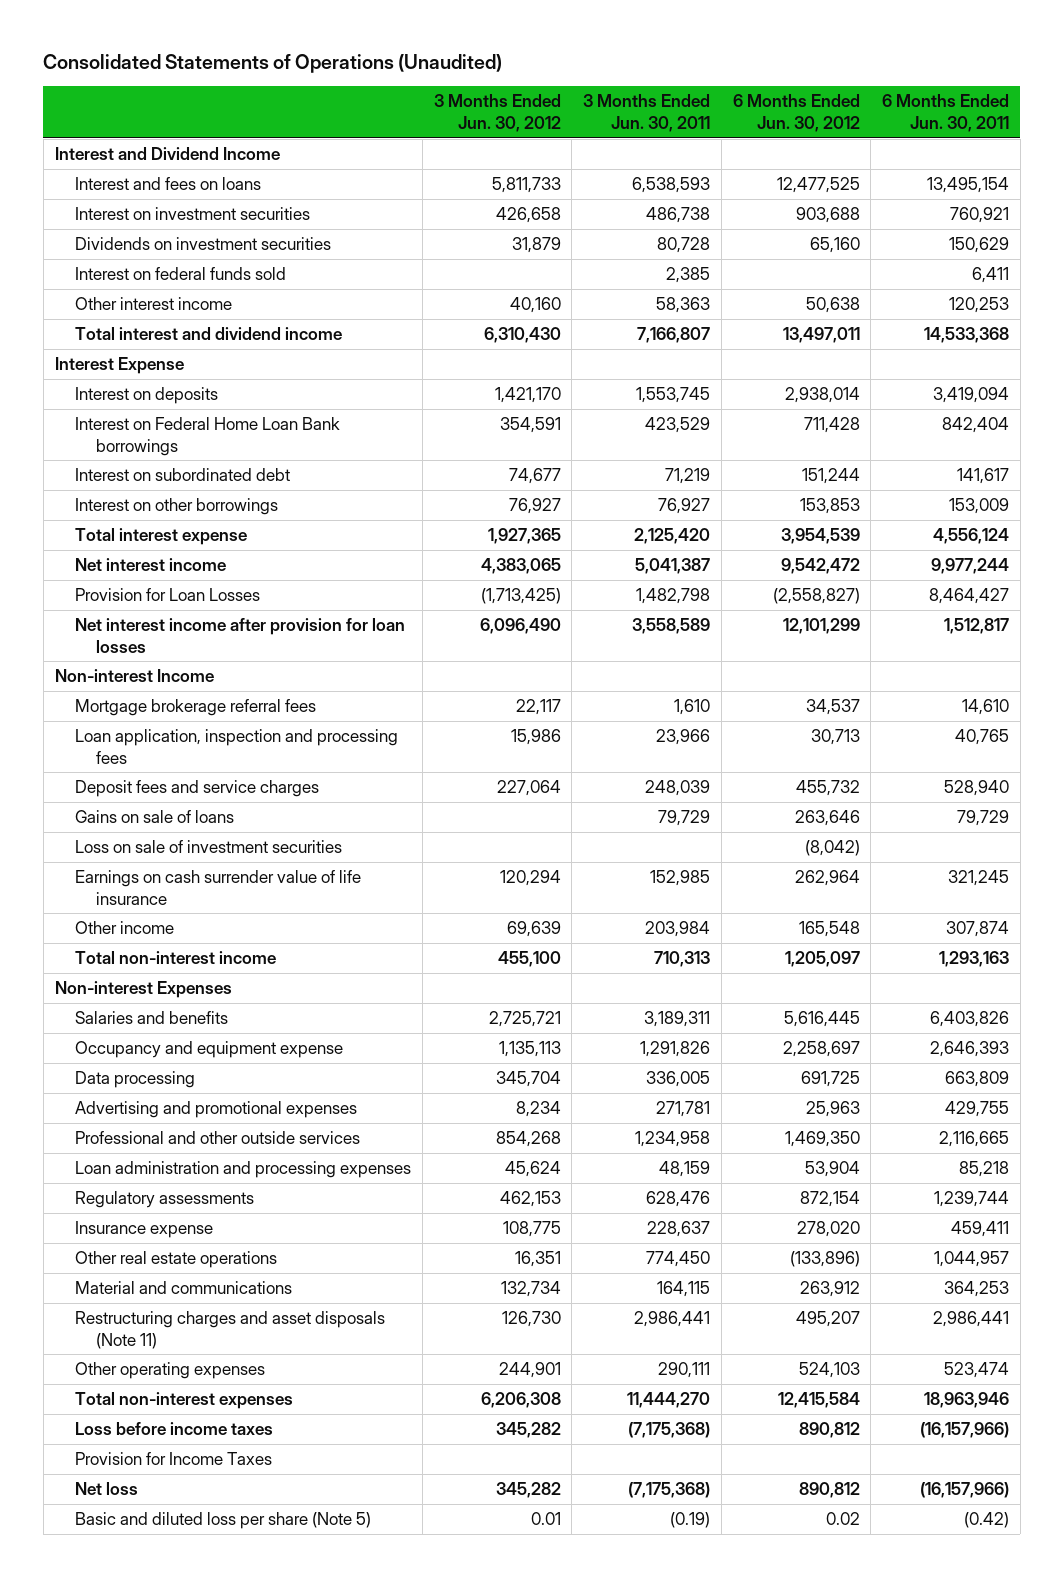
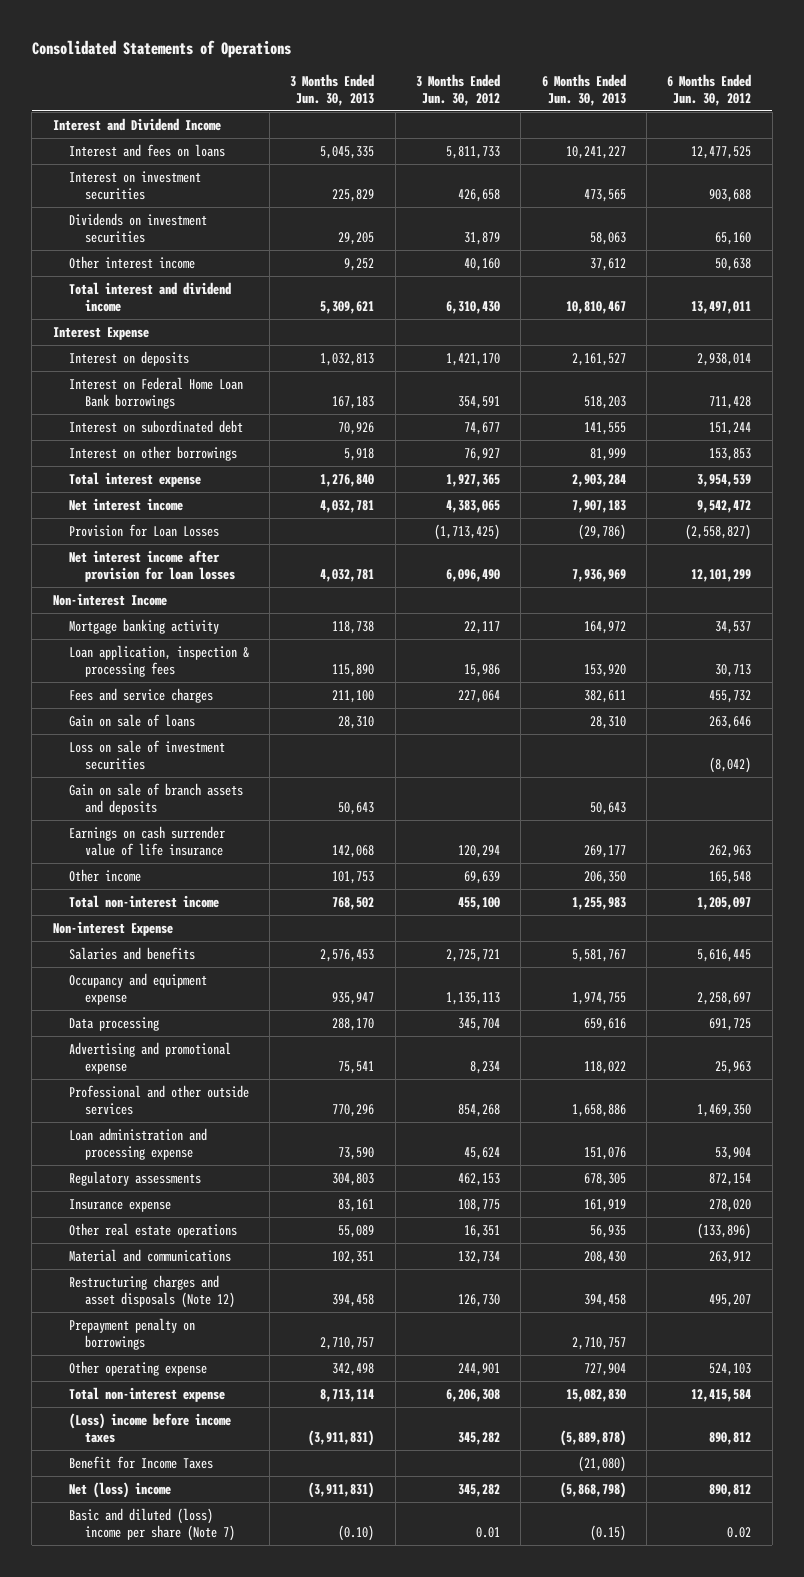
[43,54,503,74] Consolidated Statements of Operations (Unaudited) -> [31,39,291,58] Consolidated Statements of Operations
[583,94,711,132] 3 Months Ended Jun. 30, 2011 -> none
[882,94,1010,132] 6 Months Ended Jun. 30, 2011 -> none
none -> [290,73,375,106] 3 Months Ended Jun. 30, 2013
none -> [541,73,626,106] 6 Months Ended Jun. 30, 2013
[75,267,287,281] Interest on federal funds sold -> none
[75,699,317,717] Mortgage brokerage referral fees -> [68,618,219,634] Mortgage banking activity
[75,729,399,764] Loan application, inspection and processing fees -> [68,644,249,677] Loan application, inspection & processing fees
[75,780,320,798] Deposit fees and service charges -> [68,687,213,703] Fees and service charges
[75,810,235,824] Gains on sale of loans -> [68,713,195,727] Gain on sale of loans
none -> [68,782,243,815] Gain on sale of branch assets and deposits
[794,870,860,887] 262,964 -> [709,844,752,858] 262,963
[54,981,232,999] Non-interest Expenses -> [52,920,173,936] Non-interest Expense
[75,1101,358,1119] Advertising and promotional expenses -> [68,1041,231,1074] Advertising and promotional expense
[75,1161,412,1179] Loan administration and processing expenses -> [68,1127,207,1160] Loan administration and processing expense
[75,1311,386,1349] Restructuring charges and asset disposals (Note 11) -> [68,1274,235,1308] Restructuring charges and asset disposals (Note 12)
none -> [68,1317,195,1350] Prepayment penalty on borrowings
[75,1362,266,1380] Other operating expenses -> [68,1360,207,1376] Other operating expense
[75,1392,294,1410] Total non-interest expenses -> [68,1386,225,1402] Total non-interest expense
[75,1422,274,1436] Loss before income taxes -> [68,1412,231,1443] (Loss) income before income taxes
[75,1452,273,1466] Provision for Income Taxes -> [68,1455,213,1469] Benefit for Income Taxes
[75,1482,139,1496] Net loss -> [68,1481,171,1498] Net (loss) income
[75,1512,372,1530] Basic and diluted loss per share (Note 5) -> [68,1507,235,1541] Basic and diluted (loss) income per share (Note 7)

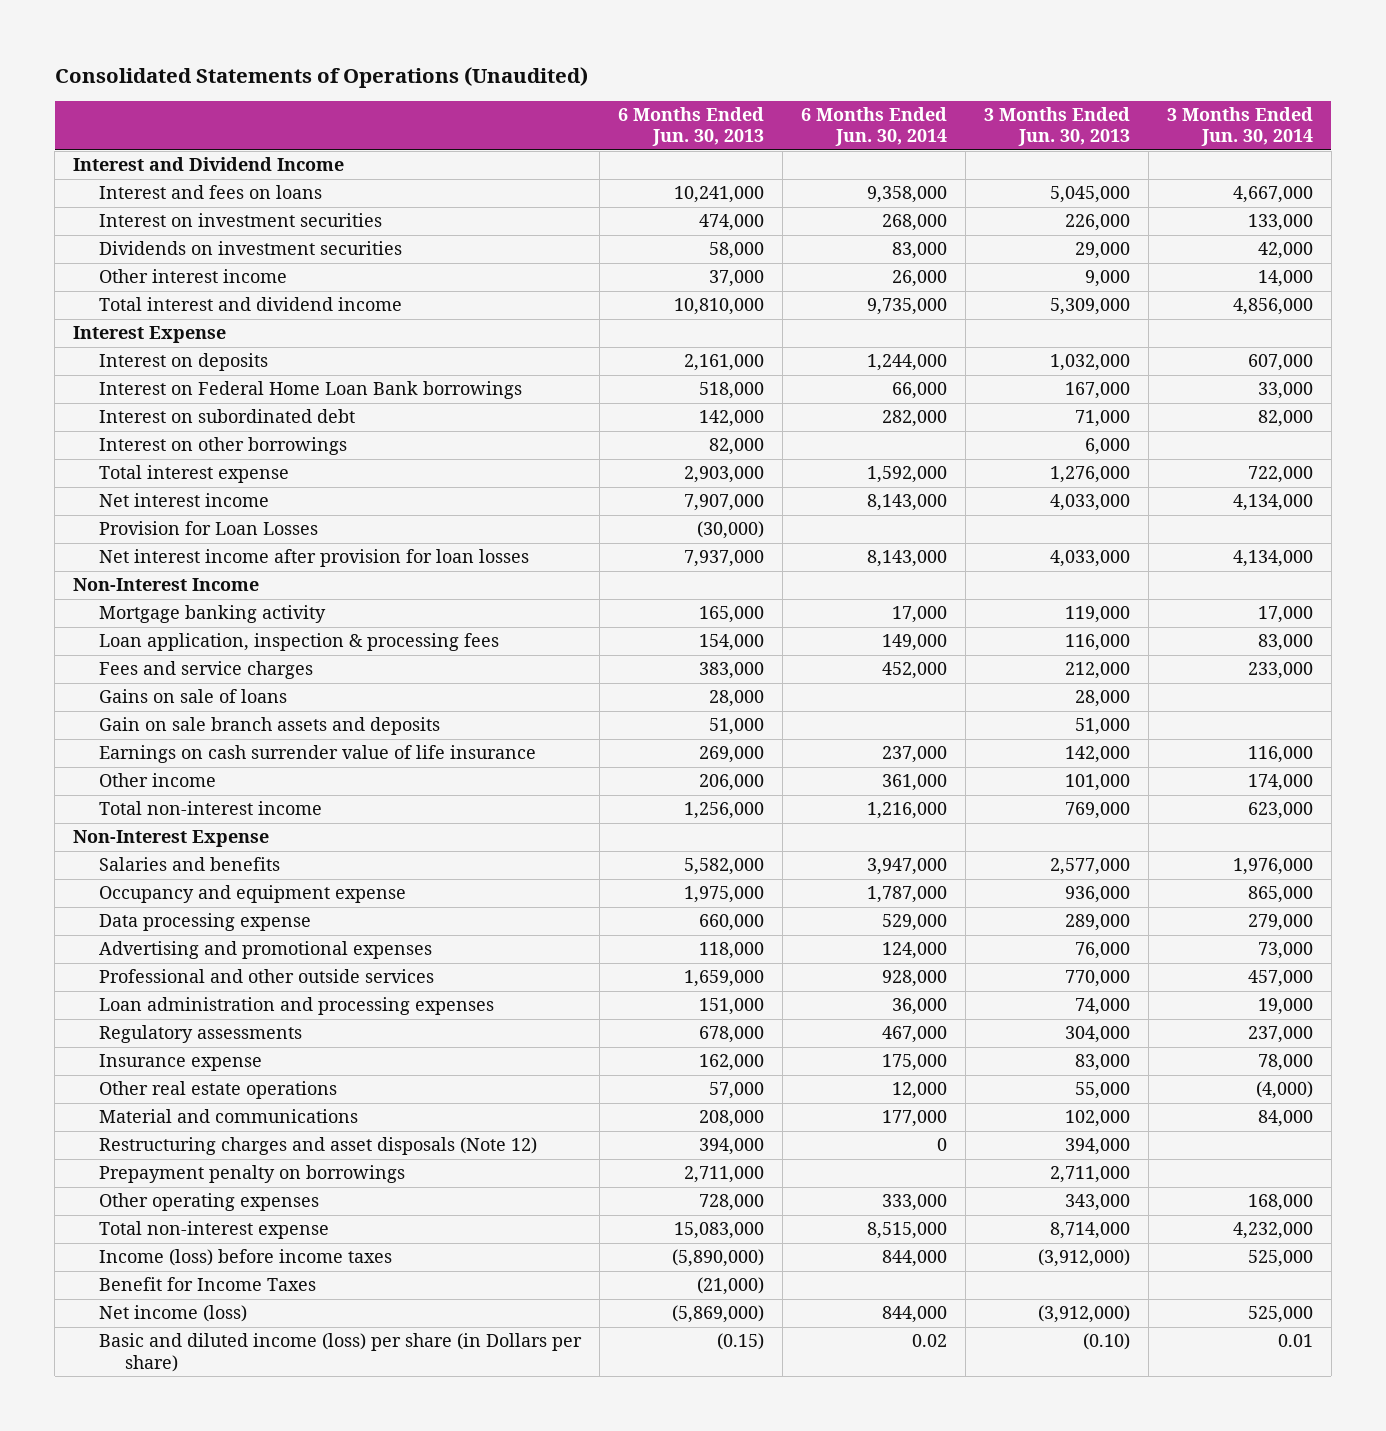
[31,39,291,58] Consolidated Statements of Operations -> [54,66,588,88] Consolidated Statements of Operations (Unaudited)
[416,73,501,106] 3 Months Ended Jun. 30, 2012 -> none
[667,73,752,106] 6 Months Ended Jun. 30, 2012 -> none
none -> [801,107,948,147] 6 Months Ended Jun. 30, 2014
none -> [1166,107,1313,147] 3 Months Ended Jun. 30, 2014
[320,145,375,159] 5,045,335 -> [1049,186,1130,204] 5,045,000
[565,145,626,159] 10,241,227 -> [674,186,765,204] 10,241,000
[332,188,375,202] 225,829 -> [1064,214,1130,232] 226,000
[583,188,626,202] 473,565 -> [699,214,765,232] 474,000
[338,231,375,245] 29,205 -> [1074,242,1130,260] 29,000
[589,231,626,245] 58,063 -> [709,242,765,260] 58,000
[344,257,375,271] 9,252 -> [1084,270,1130,288] 9,000
[589,257,626,271] 37,612 -> [709,270,765,288] 37,000
[320,300,375,314] 5,309,621 -> [1049,298,1130,316] 5,309,000
[565,300,626,314] 10,810,467 -> [674,298,765,316] 10,810,000
[68,739,225,770] Loss on sale of investment securities -> none
[320,352,375,366] 1,032,813 -> [1049,354,1130,372] 1,032,000
[571,352,626,366] 2,161,527 -> [684,354,765,372] 2,161,000
[332,395,375,409] 167,183 -> [1064,382,1130,400] 167,000
[583,395,626,409] 518,203 -> [699,382,765,400] 518,000
[338,421,375,435] 70,926 -> [1074,410,1130,428] 71,000
[583,421,626,435] 141,555 -> [699,410,765,428] 142,000
[344,447,375,461] 5,918 -> [1084,438,1130,456] 6,000
[589,447,626,461] 81,999 -> [709,438,765,456] 82,000
[320,473,375,487] 1,276,840 -> [1049,466,1130,484] 1,276,000
[571,473,626,487] 2,903,284 -> [684,466,765,484] 2,903,000
[320,499,375,513] 4,032,781 -> [1049,494,1130,512] 4,033,000
[571,499,626,513] 7,907,183 -> [684,494,765,512] 7,907,000
[577,523,626,540] (29,786) -> [697,521,765,540] (30,000)
[320,568,375,582] 4,032,781 -> [1049,550,1130,568] 4,033,000
[571,568,626,582] 7,936,969 -> [684,550,765,568] 7,937,000
[52,592,167,606] Non-interest Income -> [73,578,260,592] Non-Interest Income
[332,620,375,634] 118,738 -> [1064,606,1130,624] 119,000
[583,620,626,634] 164,972 -> [699,606,765,624] 165,000
[332,663,375,677] 115,890 -> [1064,634,1130,652] 116,000
[583,663,626,677] 153,920 -> [699,634,765,652] 154,000
[332,689,375,703] 211,100 -> [1064,662,1130,680] 212,000
[583,689,626,703] 382,611 -> [699,662,765,680] 383,000
[68,713,195,727] Gain on sale of loans -> [99,689,288,704] Gains on sale of loans
[338,715,375,729] 28,310 -> [1074,690,1130,708] 28,000
[589,715,626,729] 28,310 -> [709,690,765,708] 28,000
[68,782,243,815] Gain on sale of branch assets and deposits -> [99,717,441,736] Gain on sale branch assets and deposits
[338,801,375,815] 50,643 -> [1074,718,1130,736] 51,000
[589,801,626,815] 50,643 -> [709,718,765,736] 51,000
[332,844,375,858] 142,068 -> [1064,746,1130,764] 142,000
[583,844,626,858] 269,177 -> [699,746,765,764] 269,000
[332,870,375,884] 101,753 -> [1064,774,1130,792] 101,000
[583,870,626,884] 206,350 -> [699,774,765,792] 206,000
[332,896,375,910] 768,502 -> [1064,802,1130,820] 769,000
[571,896,626,910] 1,255,983 -> [684,802,765,820] 1,256,000
[52,920,173,936] Non-interest Expense -> [73,830,270,848] Non-Interest Expense
[320,948,375,962] 2,576,453 -> [1049,858,1130,876] 2,577,000
[571,948,626,962] 5,581,767 -> [684,858,765,876] 5,582,000
[332,991,375,1005] 935,947 -> [1064,886,1130,904] 936,000
[571,991,626,1005] 1,974,755 -> [684,886,765,904] 1,975,000
[68,1016,159,1031] Data processing -> [99,913,312,932] Data processing expense
[332,1017,375,1031] 288,170 -> [1064,914,1130,932] 289,000
[583,1017,626,1031] 659,616 -> [699,914,765,932] 660,000
[68,1041,231,1074] Advertising and promotional expense -> [99,941,433,960] Advertising and promotional expenses
[338,1060,375,1074] 75,541 -> [1074,942,1130,960] 76,000
[583,1060,626,1074] 118,022 -> [699,942,765,960] 118,000
[332,1103,375,1117] 770,296 -> [1064,970,1130,988] 770,000
[571,1103,626,1117] 1,658,886 -> [684,970,765,988] 1,659,000
[68,1127,207,1160] Loan administration and processing expense -> [99,997,495,1016] Loan administration and processing expenses
[338,1146,375,1160] 73,590 -> [1074,998,1130,1016] 74,000
[583,1146,626,1160] 151,076 -> [699,998,765,1016] 151,000
[332,1172,375,1186] 304,803 -> [1064,1026,1130,1044] 304,000
[583,1172,626,1186] 678,305 -> [699,1026,765,1044] 678,000
[338,1198,375,1212] 83,161 -> [1074,1054,1130,1072] 83,000
[583,1198,626,1212] 161,919 -> [699,1054,765,1072] 162,000
[338,1224,375,1238] 55,089 -> [1074,1082,1130,1100] 55,000
[589,1224,626,1238] 56,935 -> [709,1082,765,1100] 57,000
[332,1250,375,1264] 102,351 -> [1064,1110,1130,1128] 102,000
[583,1250,626,1264] 208,430 -> [699,1110,765,1128] 208,000
[332,1293,375,1307] 394,458 -> [1064,1138,1130,1156] 394,000
[583,1293,626,1307] 394,458 -> [699,1138,765,1156] 394,000
[320,1336,375,1350] 2,710,757 -> [1049,1166,1130,1184] 2,711,000
[571,1336,626,1350] 2,710,757 -> [684,1166,765,1184] 2,711,000
[68,1360,207,1376] Other operating expense -> [99,1193,320,1212] Other operating expenses
[332,1362,375,1376] 342,498 -> [1064,1194,1130,1212] 343,000
[583,1362,626,1376] 727,904 -> [699,1194,765,1212] 728,000
[320,1388,375,1402] 8,713,114 -> [1049,1222,1130,1240] 8,714,000
[565,1388,626,1402] 15,082,830 -> [674,1222,765,1240] 15,083,000
[68,1412,231,1443] (Loss) income before income taxes -> [99,1249,393,1267] Income (loss) before income taxes
[308,1429,375,1446] (3,911,831) -> [1037,1249,1130,1268] (3,912,000)
[559,1429,626,1446] (5,889,878) -> [672,1249,765,1268] (5,890,000)
[577,1455,626,1472] (21,080) -> [697,1277,765,1296] (21,000)
[68,1481,171,1498] Net (loss) income -> [99,1305,248,1323] Net income (loss)
[308,1481,375,1498] (3,911,831) -> [1037,1305,1130,1324] (3,912,000)
[559,1481,626,1498] (5,868,798) -> [672,1305,765,1324] (5,869,000)
[68,1507,235,1541] Basic and diluted (loss) income per share (Note 7) -> [99,1333,583,1372] Basic and diluted income (loss) per share (in Dollars per share)

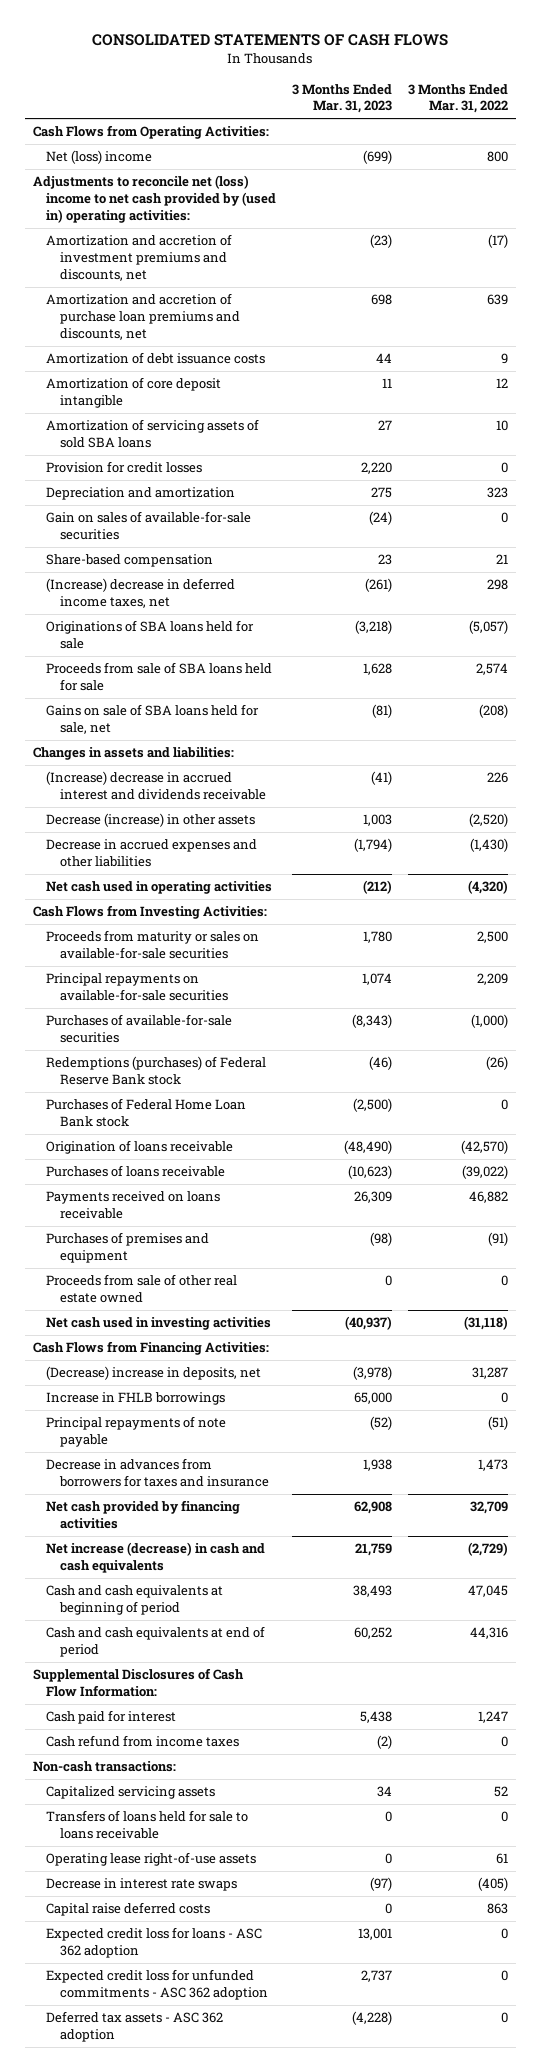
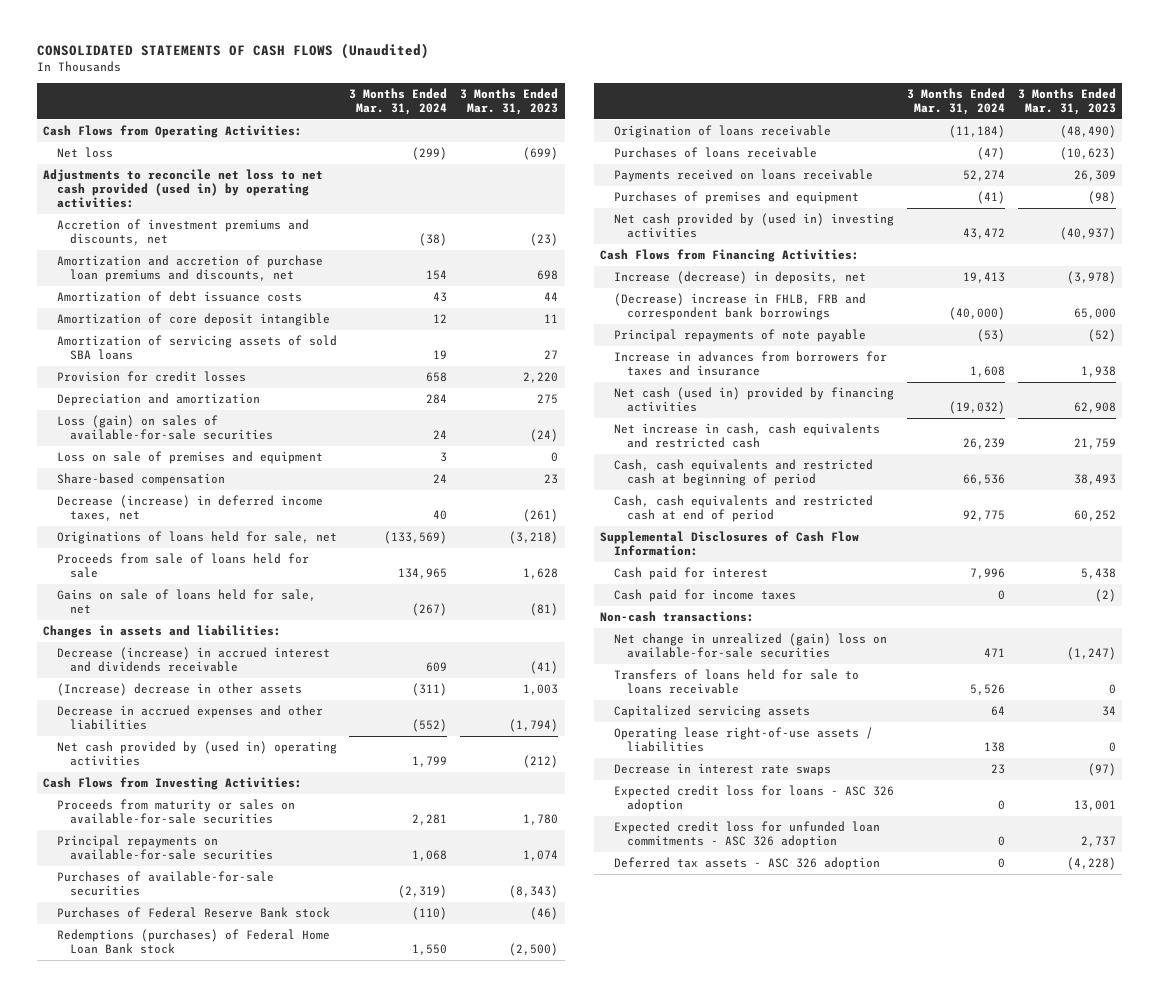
[92,34,449,47] CONSOLIDATED STATEMENTS OF CASH FLOWS -> [36,43,429,60] CONSOLIDATED STATEMENTS OF CASH FLOWS (Unaudited)
[407,83,508,114] 3 Months Ended Mar. 31, 2022 -> none
none -> [349,88,448,115] 3 Months Ended Mar. 31, 2024
[46,150,153,165] Net (loss) income -> [56,147,113,159] Net loss
[32,175,277,224] Adjustments to reconcile net (loss) income to net cash provided by (used in) operating activities: -> [43,169,324,209] Adjustments to reconcile net loss to net cash provided (used in) by operating activities:
[46,234,233,282] Amortization and accretion of investment premiums and discounts, net -> [56,219,309,246] Accretion of investment premiums and discounts, net
[46,511,252,541] Gain on sales of available-for-sale securities -> [56,415,273,441] Loss (gain) on sales of available-for-sale securities
none -> [56,451,323,465] Loss on sale of premises and equipment
[46,578,236,609] (Increase) decrease in deferred income taxes, net -> [56,495,323,522] Decrease (increase) in deferred income taxes, net
[46,620,255,650] Originations of SBA loans held for sale -> [56,531,337,545] Originations of loans held for sale, net
[46,662,273,692] Proceeds from sale of SBA loans held for sale -> [56,553,309,579] Proceeds from sale of loans held for sale
[46,704,260,735] Gains on sale of SBA loans held for sale, net -> [56,589,316,615] Gains on sale of loans held for sale, net
[46,771,266,801] (Increase) decrease in accrued interest and dividends receivable -> [56,647,330,673] Decrease (increase) in accrued interest and dividends receivable
[46,813,256,828] Decrease (increase) in other assets -> [56,683,302,697] (Increase) decrease in other assets
[46,881,273,895] Net cash used in operating activities -> [56,741,337,767] Net cash provided by (used in) operating activities
[46,1056,267,1086] Redemptions (purchases) of Federal Reserve Bank stock -> [56,907,330,919] Purchases of Federal Reserve Bank stock
[46,1098,247,1128] Purchases of Federal Home Loan Bank stock -> [56,929,330,955] Redemptions (purchases) of Federal Home Loan Bank stock
[46,1274,238,1304] Proceeds from sale of other real estate owned -> none
[46,1317,272,1331] Net cash used in investing activities -> [613,213,894,239] Net cash provided by (used in) investing activities
[46,1366,262,1381] (Decrease) increase in deposits, net -> [613,271,866,285] Increase (decrease) in deposits, net
[46,1392,226,1406] Increase in FHLB borrowings -> [613,293,866,321] (Decrease) increase in FHLB, FRB and correspondent bank borrowings
[46,1458,269,1488] Decrease in advances from borrowers for taxes and insurance -> [613,351,887,377] Increase in advances from borrowers for taxes and insurance
[46,1500,241,1530] Net cash provided by financing activities -> [613,387,894,413] Net cash (used in) provided by financing activities
[46,1542,266,1574] Net increase (decrease) in cash and cash equivalents -> [613,423,880,449] Net increase in cash, cash equivalents and restricted cash
[46,1585,224,1616] Cash and cash equivalents at beginning of period -> [613,459,873,487] Cash, cash equivalents and restricted cash at beginning of period
[46,1626,266,1658] Cash and cash equivalents at end of period -> [613,495,873,523] Cash, cash equivalents and restricted cash at end of period
[46,1735,240,1748] Cash refund from income taxes -> [613,589,796,603] Cash paid for income taxes
none -> [613,633,887,659] Net change in unrealized (gain) loss on available-for-sale securities
[46,1786,216,1800] Capitalized servicing assets -> [613,705,810,719] Capitalized servicing assets
[46,1852,257,1867] Operating lease right-of-use assets -> [613,727,873,753] Operating lease right-of-use assets / liabilities
[46,1902,211,1917] Capital raise deferred costs -> none
[46,1927,263,1959] Expected credit loss for loans - ASC 362 adoption -> [613,785,894,813] Expected credit loss for loans - ASC 326 adoption
[46,1969,268,2001] Expected credit loss for unfunded commitments - ASC 362 adoption -> [613,821,880,849] Expected credit loss for unfunded loan commitments - ASC 326 adoption
[46,2011,224,2043] Deferred tax assets - ASC 362 adoption -> [613,857,880,871] Deferred tax assets - ASC 326 adoption

